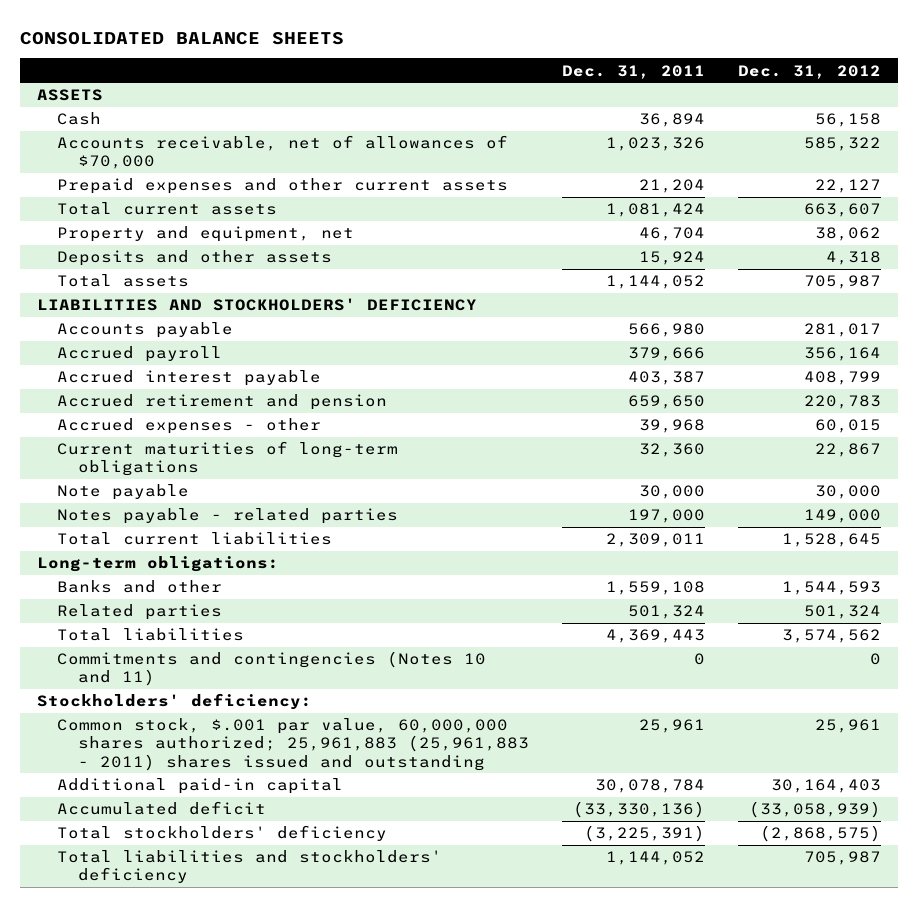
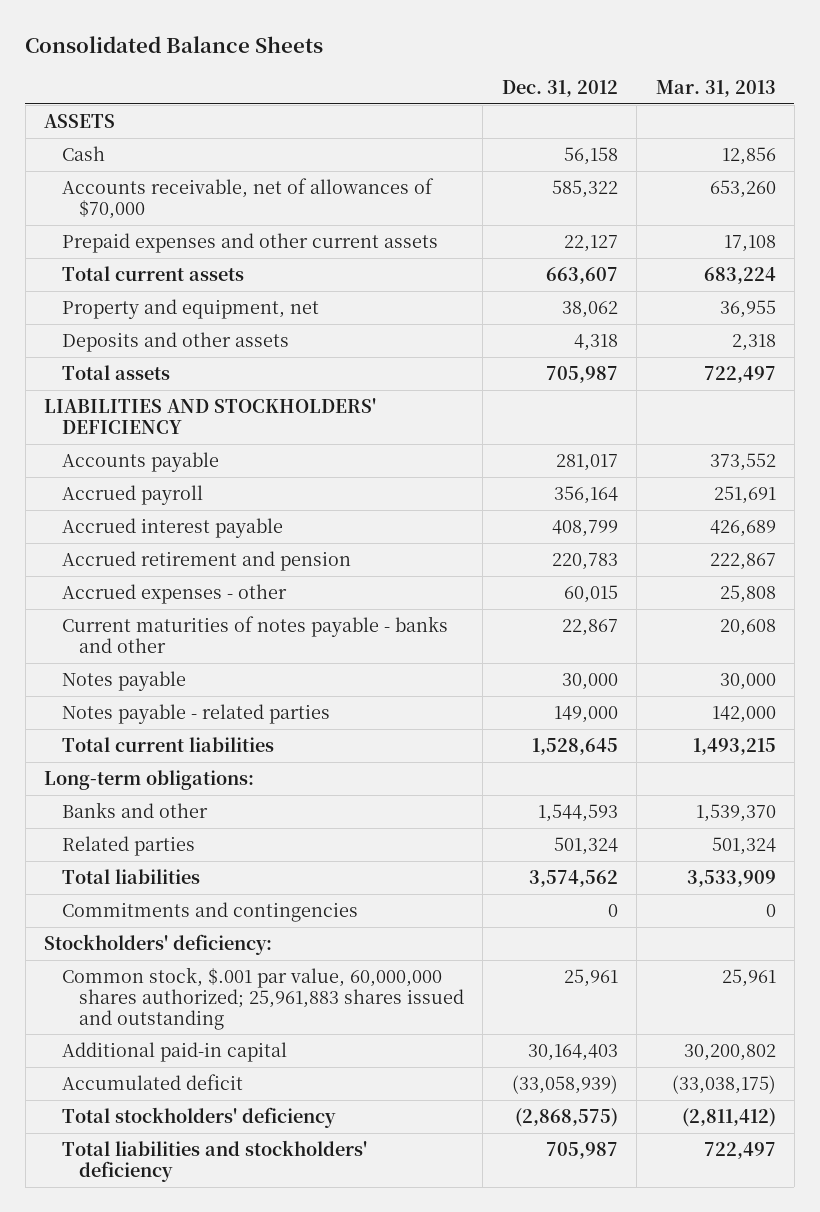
[20,31,345,45] CONSOLIDATED BALANCE SHEETS -> [25,35,324,53] Consolidated Balance Sheets
[561,64,705,79] Dec. 31, 2011 -> none
none -> [655,79,776,97] Mar. 31, 2013
[57,441,399,477] Current maturities of long-term obligations -> [61,615,448,653] Current maturities of notes payable - banks and other
[57,484,190,501] Note payable -> [61,670,186,691] Notes payable
[57,651,487,687] Commitments and contingencies (Notes 10 and 11) -> [61,901,358,922] Commitments and contingencies
[57,718,529,771] Common stock, $.001 par value, 60,000,000 shares authorized; 25,961,883 (25,961,883 - 2011) shares issued and outstanding -> [61,966,465,1030] Common stock, $.001 par value, 60,000,000 shares authorized; 25,961,883 shares issued and outstanding

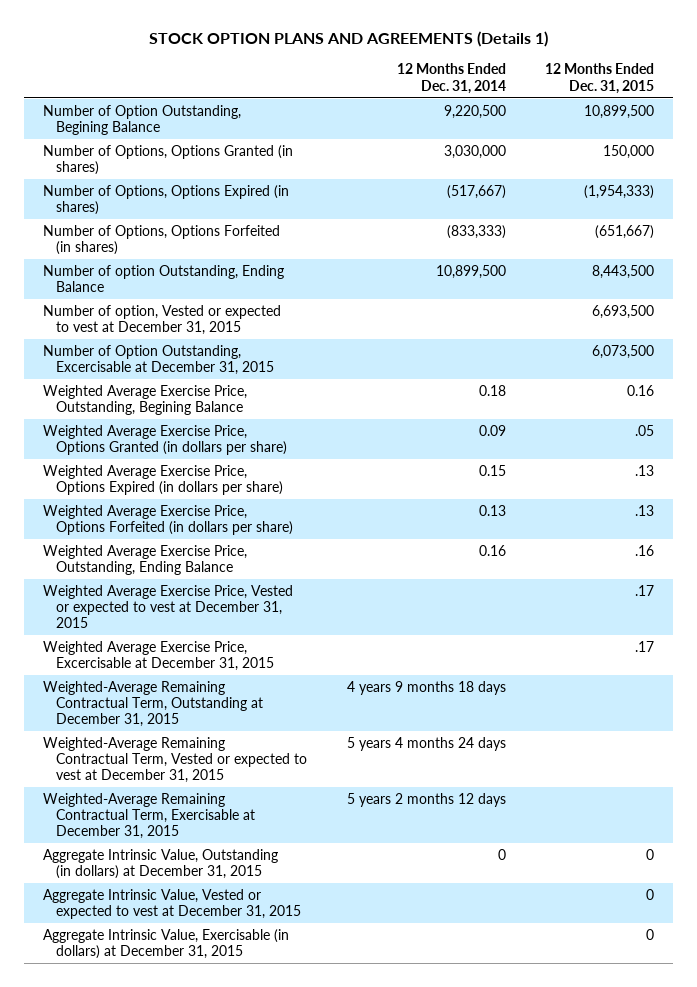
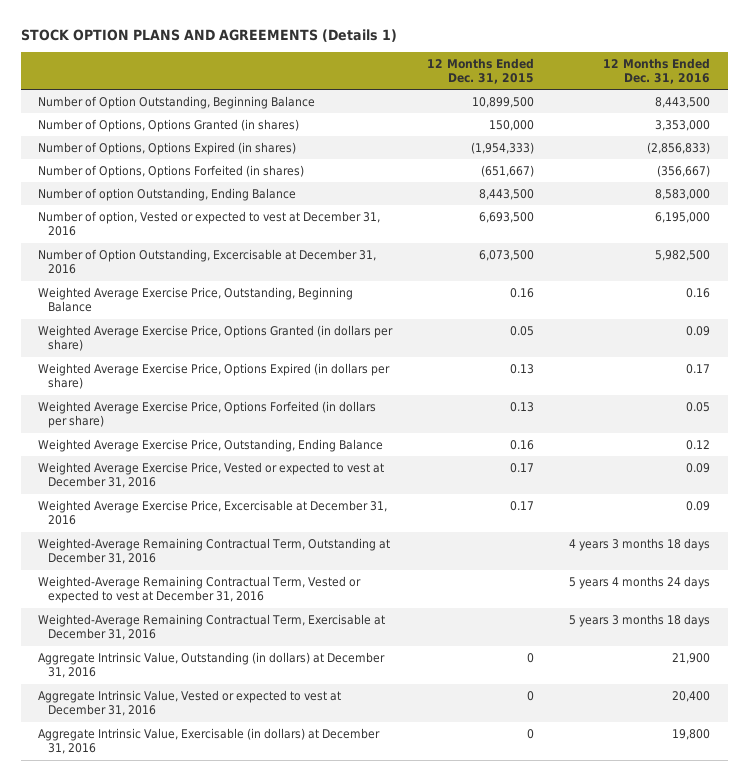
[396,63,506,94] 12 Months Ended Dec. 31, 2014 -> none
none -> [603,57,711,84] 12 Months Ended Dec. 31, 2016
[43,104,242,135] Number of Option Outstanding, Begining Balance -> [38,96,316,110] Number of Option Outstanding, Beginning Balance
[43,304,282,335] Number of option, Vested or expected to vest at December 31, 2015 -> [38,211,381,237] Number of option, Vested or expected to vest at December 31, 2016
[43,344,275,375] Number of Option Outstanding, Excercisable at December 31, 2015 -> [38,249,377,275] Number of Option Outstanding, Excercisable at December 31, 2016
[43,384,248,415] Weighted Average Exercise Price, Outstanding, Begining Balance -> [38,287,354,313] Weighted Average Exercise Price, Outstanding, Beginning Balance
[634,424,654,436] .05 -> [510,326,535,337] 0.05
[634,464,654,476] .13 -> [510,364,535,375] 0.13
[634,504,654,516] .13 -> [510,402,535,413] 0.13
[634,544,654,556] .16 -> [510,440,535,451] 0.16
[43,584,294,629] Weighted Average Exercise Price, Vested or expected to vest at December 31, 2015 -> [38,462,385,489] Weighted Average Exercise Price, Vested or expected to vest at December 31, 2016
[634,584,654,596] .17 -> [510,463,535,474] 0.17
[43,640,275,671] Weighted Average Exercise Price, Excercisable at December 31, 2015 -> [38,500,388,526] Weighted Average Exercise Price, Excercisable at December 31, 2016
[634,640,654,652] .17 -> [510,501,535,512] 0.17
[43,680,264,728] Weighted-Average Remaining Contractual Term, Outstanding at December 31, 2015 -> [38,538,391,565] Weighted-Average Remaining Contractual Term, Outstanding at December 31, 2016
[43,736,308,784] Weighted-Average Remaining Contractual Term, Vested or expected to vest at December 31, 2015 -> [38,576,362,604] Weighted-Average Remaining Contractual Term, Vested or expected to vest at December 31, 2016
[43,792,256,840] Weighted-Average Remaining Contractual Term, Exercisable at December 31, 2015 -> [38,614,386,641] Weighted-Average Remaining Contractual Term, Exercisable at December 31, 2016
[43,848,279,879] Aggregate Intrinsic Value, Outstanding (in dollars) at December 31, 2015 -> [38,652,386,679] Aggregate Intrinsic Value, Outstanding (in dollars) at December 31, 2016
[43,888,302,919] Aggregate Intrinsic Value, Vested or expected to vest at December 31, 2015 -> [38,690,342,717] Aggregate Intrinsic Value, Vested or expected to vest at December 31, 2016
[43,928,290,959] Aggregate Intrinsic Value, Exercisable (in dollars) at December 31, 2015 -> [38,728,381,755] Aggregate Intrinsic Value, Exercisable (in dollars) at December 31, 2016

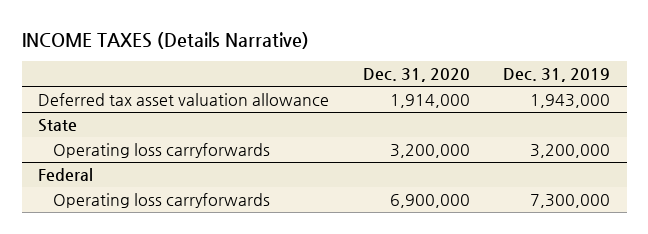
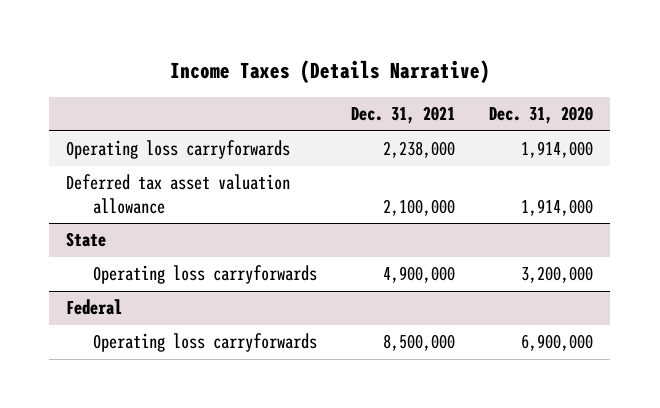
[21,31,309,49] INCOME TAXES (Details Narrative) -> [169,60,490,84] Income Taxes (Details Narrative)
[503,68,611,83] Dec. 31, 2019 -> none
none -> [351,106,456,125] Dec. 31, 2021
none -> [66,140,291,160] Operating loss carryforwards

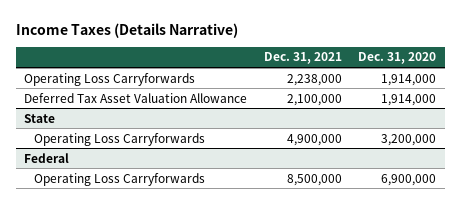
[66,140,291,160] Operating loss carryforwards -> [24,72,196,86] Operating Loss Carryforwards
[66,174,291,214] Deferred tax asset valuation allowance -> [24,92,248,103] Deferred Tax Asset Valuation Allowance
[93,265,318,285] Operating loss carryforwards -> [34,132,206,146] Operating Loss Carryforwards
[93,333,318,353] Operating loss carryforwards -> [34,172,206,186] Operating Loss Carryforwards

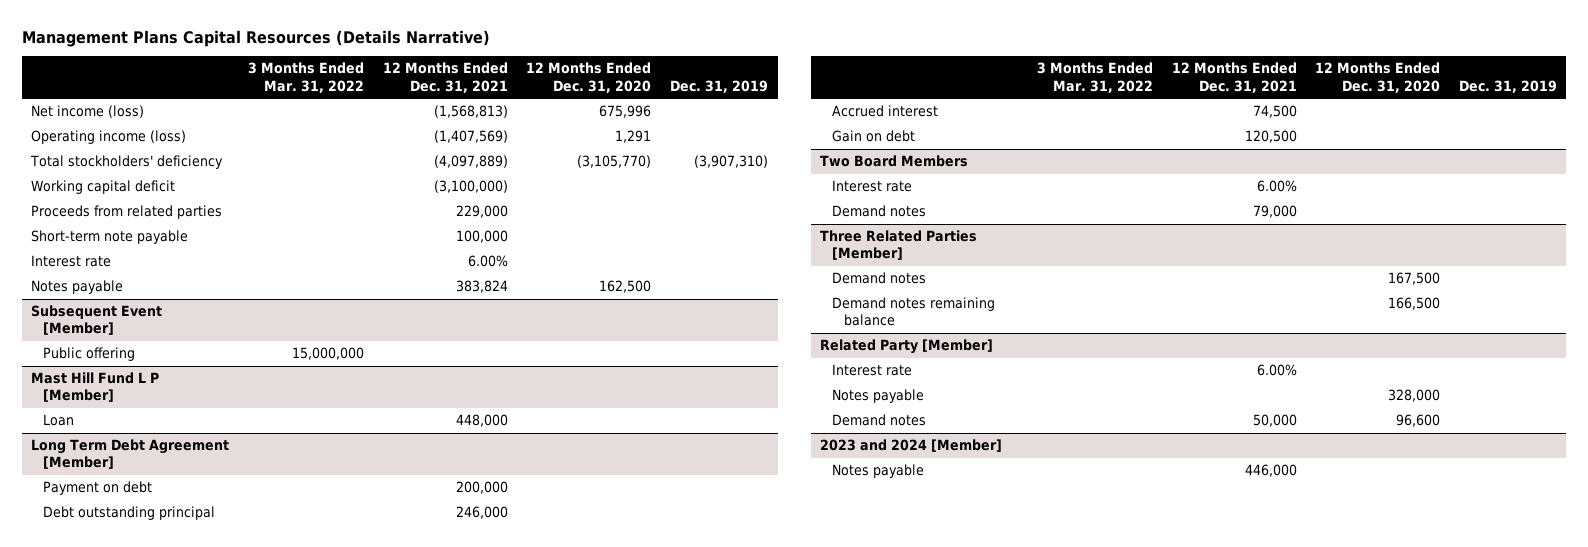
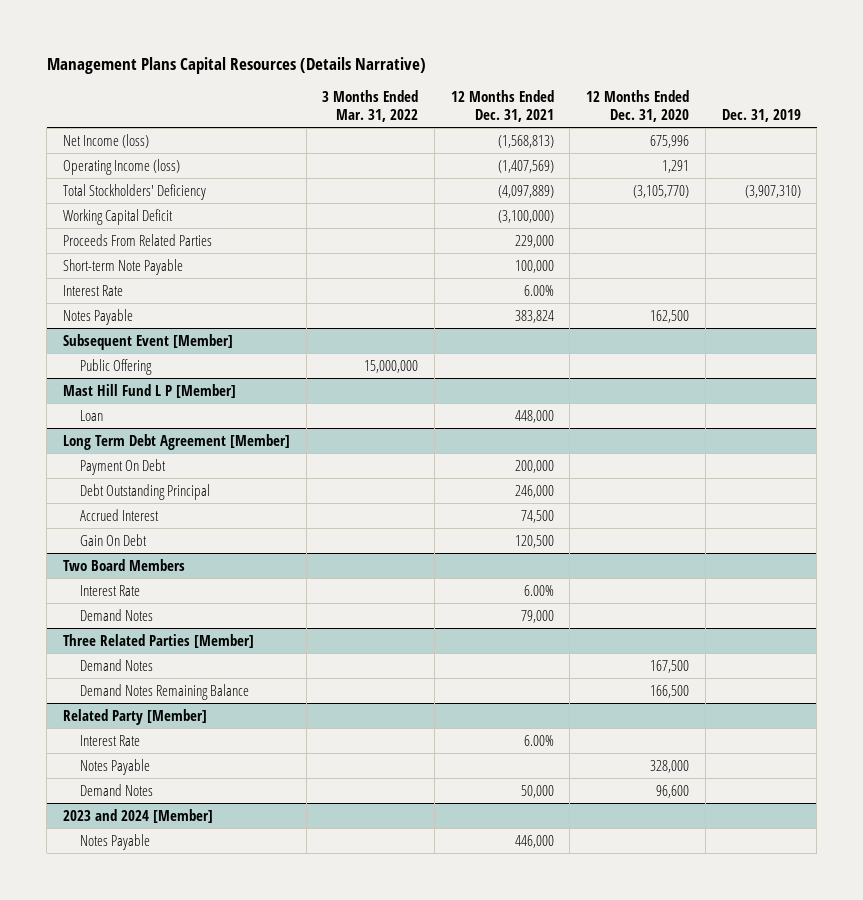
[31,105,145,119] Net income (loss) -> [62,133,149,148] Net Income (loss)
[31,130,187,145] Operating income (loss) -> [62,158,180,175] Operating Income (loss)
[30,155,224,170] Total stockholders' deficiency -> [62,183,206,200] Total Stockholders' Deficiency
[31,180,176,195] Working capital deficit -> [62,208,173,225] Working Capital Deficit
[31,205,223,220] Proceeds from related parties -> [62,233,212,246] Proceeds From Related Parties
[31,230,189,245] Short-term note payable -> [62,258,183,275] Short-term Note Payable
[31,255,112,268] Interest rate -> [62,284,123,296] Interest Rate
[31,280,124,295] Notes payable -> [62,308,133,325] Notes Payable
[43,347,136,362] Public offering -> [79,358,152,375] Public Offering
[43,481,153,496] Payment on debt -> [79,458,166,475] Payment On Debt
[43,506,216,521] Debt outstanding principal -> [79,483,210,500] Debt Outstanding Principal
[832,105,939,118] Accrued interest -> [79,508,159,521] Accrued Interest
[832,130,916,143] Gain on debt -> [79,533,147,546] Gain On Debt
[832,180,913,193] Interest rate -> [79,584,140,596] Interest Rate
[832,205,927,218] Demand notes -> [79,608,153,621] Demand Notes
[832,272,927,285] Demand notes -> [79,658,153,671] Demand Notes
[832,297,996,327] Demand notes remaining balance -> [79,683,249,700] Demand Notes Remaining Balance
[832,364,913,377] Interest rate -> [79,734,140,746] Interest Rate
[832,389,925,404] Notes payable -> [79,758,150,775] Notes Payable
[832,414,927,427] Demand notes -> [79,783,153,796] Demand Notes
[832,464,925,479] Notes payable -> [79,833,150,850] Notes Payable

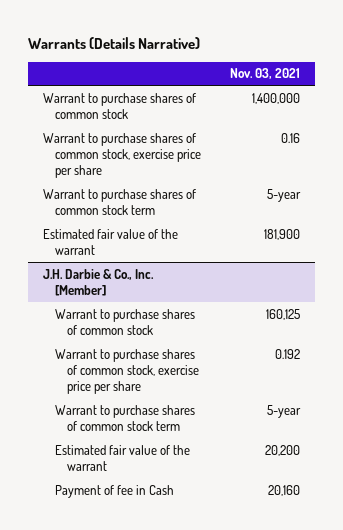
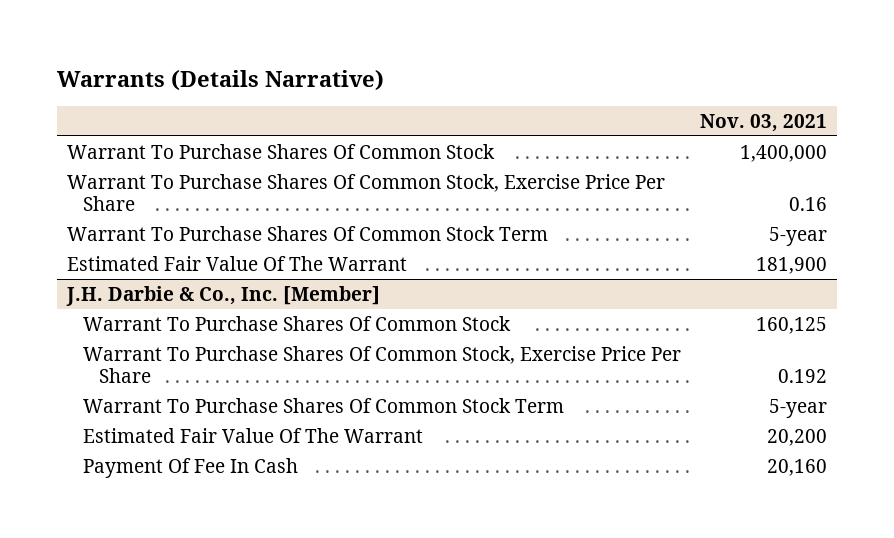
[42,92,196,119] Warrant to purchase shares of common stock -> [66,143,495,159] Warrant To Purchase Shares Of Common Stock
[42,132,202,179] Warrant to purchase shares of common stock, exercise price per share -> [66,173,665,212] Warrant To Purchase Shares Of Common Stock, Exercise Price Per Share
[42,188,196,215] Warrant to purchase shares of common stock term -> [66,225,548,241] Warrant To Purchase Shares Of Common Stock Term
[42,228,178,255] Estimated fair value of the warrant -> [66,255,407,271] Estimated Fair Value Of The Warrant
[55,308,196,335] Warrant to purchase shares of common stock -> [82,315,511,331] Warrant To Purchase Shares Of Common Stock
[55,348,200,395] Warrant to purchase shares of common stock, exercise price per share -> [82,345,681,384] Warrant To Purchase Shares Of Common Stock, Exercise Price Per Share
[55,404,196,431] Warrant to purchase shares of common stock term -> [82,397,564,413] Warrant To Purchase Shares Of Common Stock Term
[55,444,191,471] Estimated fair value of the warrant -> [82,427,423,443] Estimated Fair Value Of The Warrant
[55,484,175,498] Payment of fee in Cash -> [82,457,298,478] Payment Of Fee In Cash

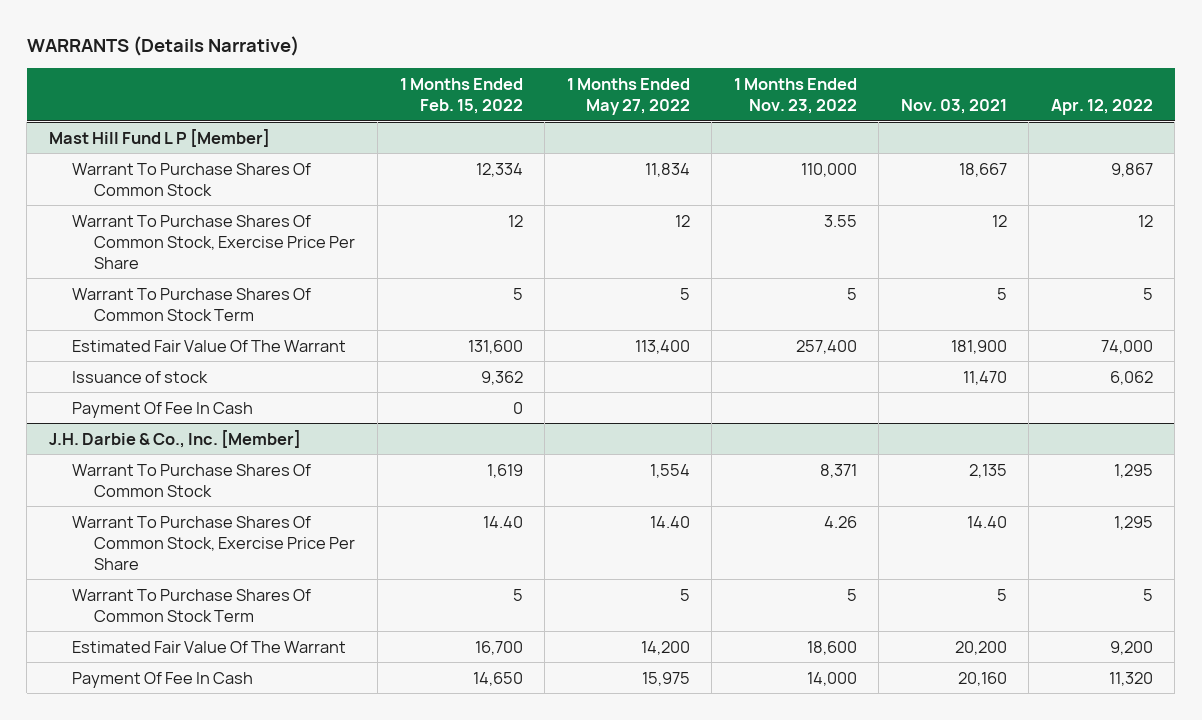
[57,69,385,91] Warrants (Details Narrative) -> [26,36,299,57] WARRANTS (Details Narrative)
none -> [399,77,523,114] 1 Months Ended Feb. 15, 2022
none -> [566,77,690,115] 1 Months Ended May 27, 2022
none -> [733,77,857,114] 1 Months Ended Nov. 23, 2022
none -> [1050,98,1153,115] Apr. 12, 2022
none -> [48,128,270,147] Mast Hill Fund L P [Member]
[740,144,828,162] 1,400,000 -> [958,162,1007,177] 18,667
[789,197,828,212] 0.16 -> [991,214,1007,227] 12
[769,226,828,246] 5-year -> [996,287,1007,300] 5
none -> [71,370,208,383] Issuance of stock
none -> [71,401,253,418] Payment Of Fee In Cash
[756,316,828,334] 160,125 -> [968,463,1007,478] 2,135
[778,369,828,384] 0.192 -> [966,515,1007,528] 14.40
[769,398,828,418] 5-year -> [996,588,1007,601] 5

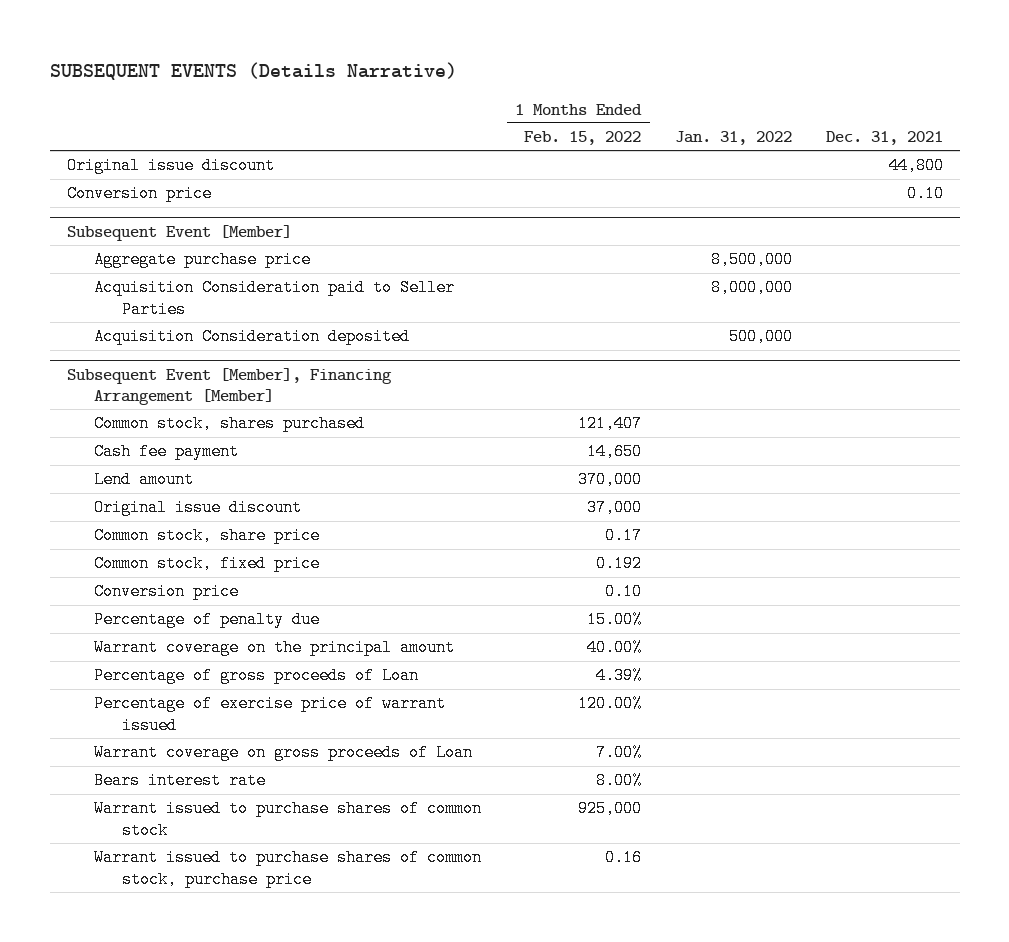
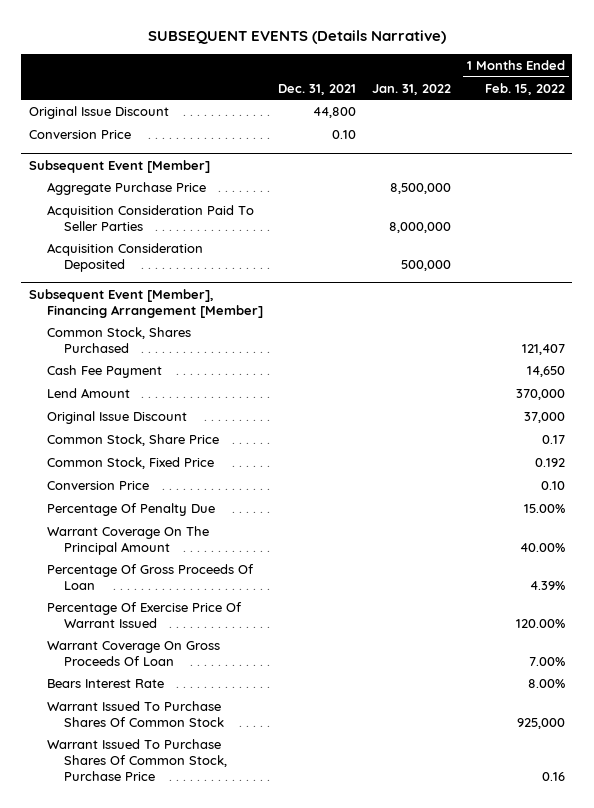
[66,157,275,175] Original issue discount -> [29,105,170,119] Original Issue Discount
[66,185,212,203] Conversion price -> [29,129,132,139] Conversion Price
[94,251,312,269] Aggregate purchase price -> [46,181,206,195] Aggregate Purchase Price
[94,279,456,318] Acquisition Consideration paid to Seller Parties -> [46,204,254,231] Acquisition Consideration Paid To Seller Parties
[94,328,411,346] Acquisition Consideration deposited -> [46,242,203,272] Acquisition Consideration Deposited
[94,415,366,433] Common stock, shares purchased -> [46,326,191,353] Common Stock, Shares Purchased
[94,443,240,461] Cash fee payment -> [46,364,162,378] Cash Fee Payment
[94,471,195,489] Lend amount -> [46,387,130,398] Lend Amount
[94,499,303,517] Original issue discount -> [46,410,187,424] Original Issue Discount
[94,527,321,545] Common stock, share price -> [46,433,219,446] Common Stock, Share Price
[94,555,321,573] Common stock, fixed price -> [46,456,214,469] Common Stock, Fixed Price
[94,583,240,601] Conversion price -> [46,480,149,490] Conversion Price
[94,611,321,629] Percentage of penalty due -> [46,502,215,516] Percentage Of Penalty Due
[94,639,456,657] Warrant coverage on the principal amount -> [46,525,209,555] Warrant Coverage On The Principal Amount
[94,667,420,685] Percentage of gross proceeds of Loan -> [46,563,254,590] Percentage Of Gross Proceeds Of Loan
[94,695,447,734] Percentage of exercise price of warrant issued -> [46,601,242,628] Percentage Of Exercise Price Of Warrant Issued
[94,744,474,762] Warrant coverage on gross proceeds of Loan -> [46,640,220,666] Warrant Coverage On Gross Proceeds Of Loan
[94,772,267,790] Bears interest rate -> [46,678,164,688] Bears Interest Rate
[94,800,483,839] Warrant issued to purchase shares of common stock -> [46,700,224,727] Warrant Issued To Purchase Shares Of Common Stock
[94,849,483,888] Warrant issued to purchase shares of common stock, purchase price -> [46,738,227,781] Warrant Issued To Purchase Shares Of Common Stock, Purchase Price

